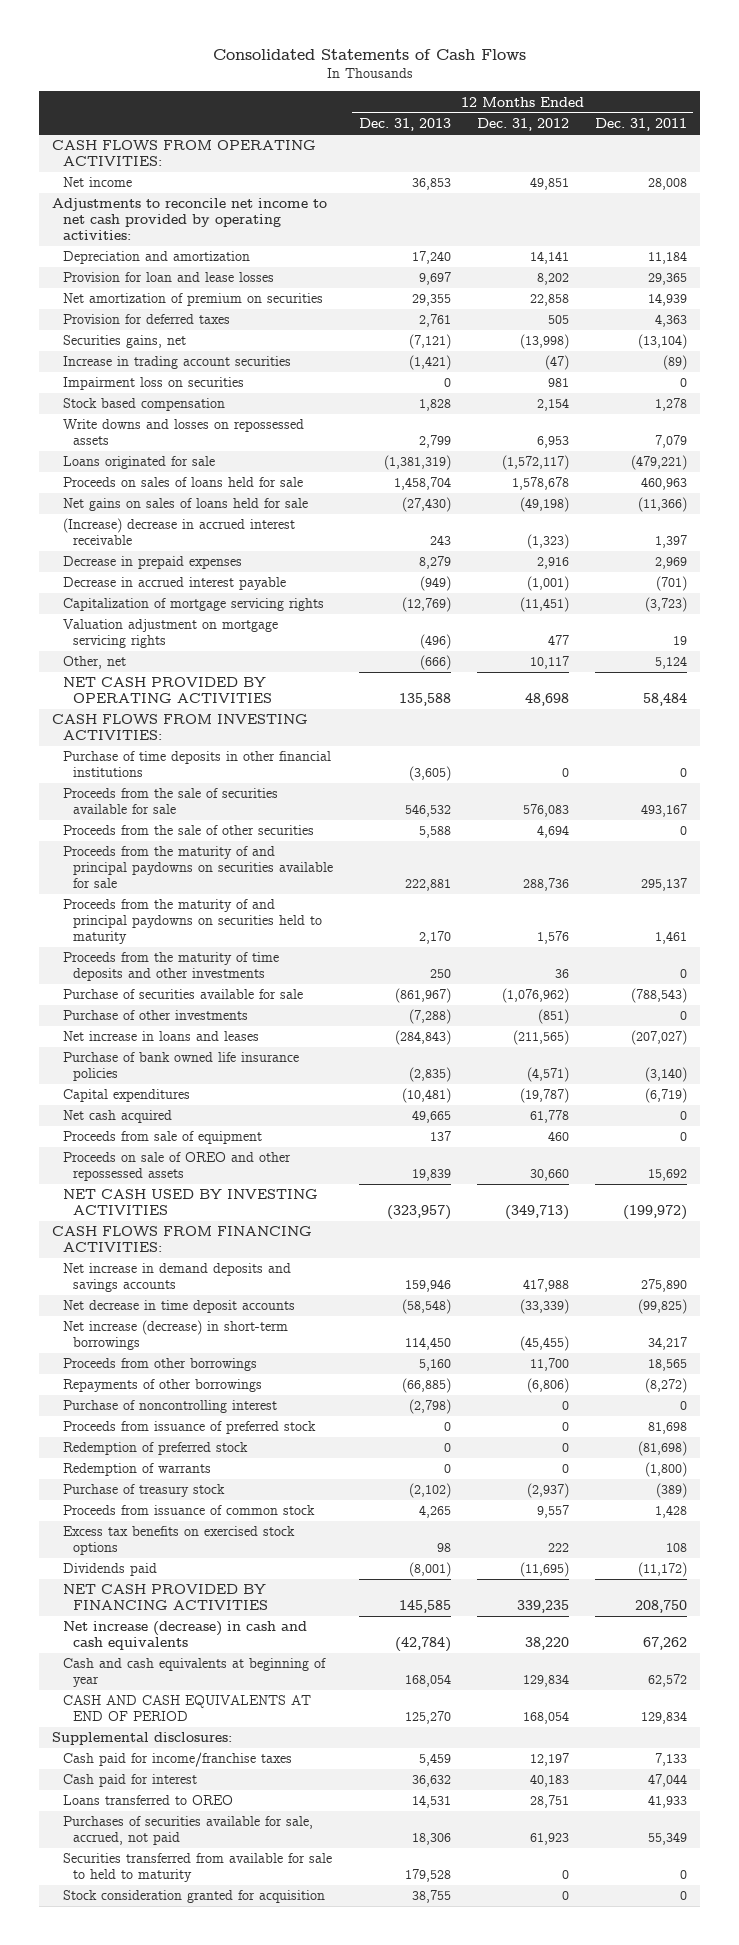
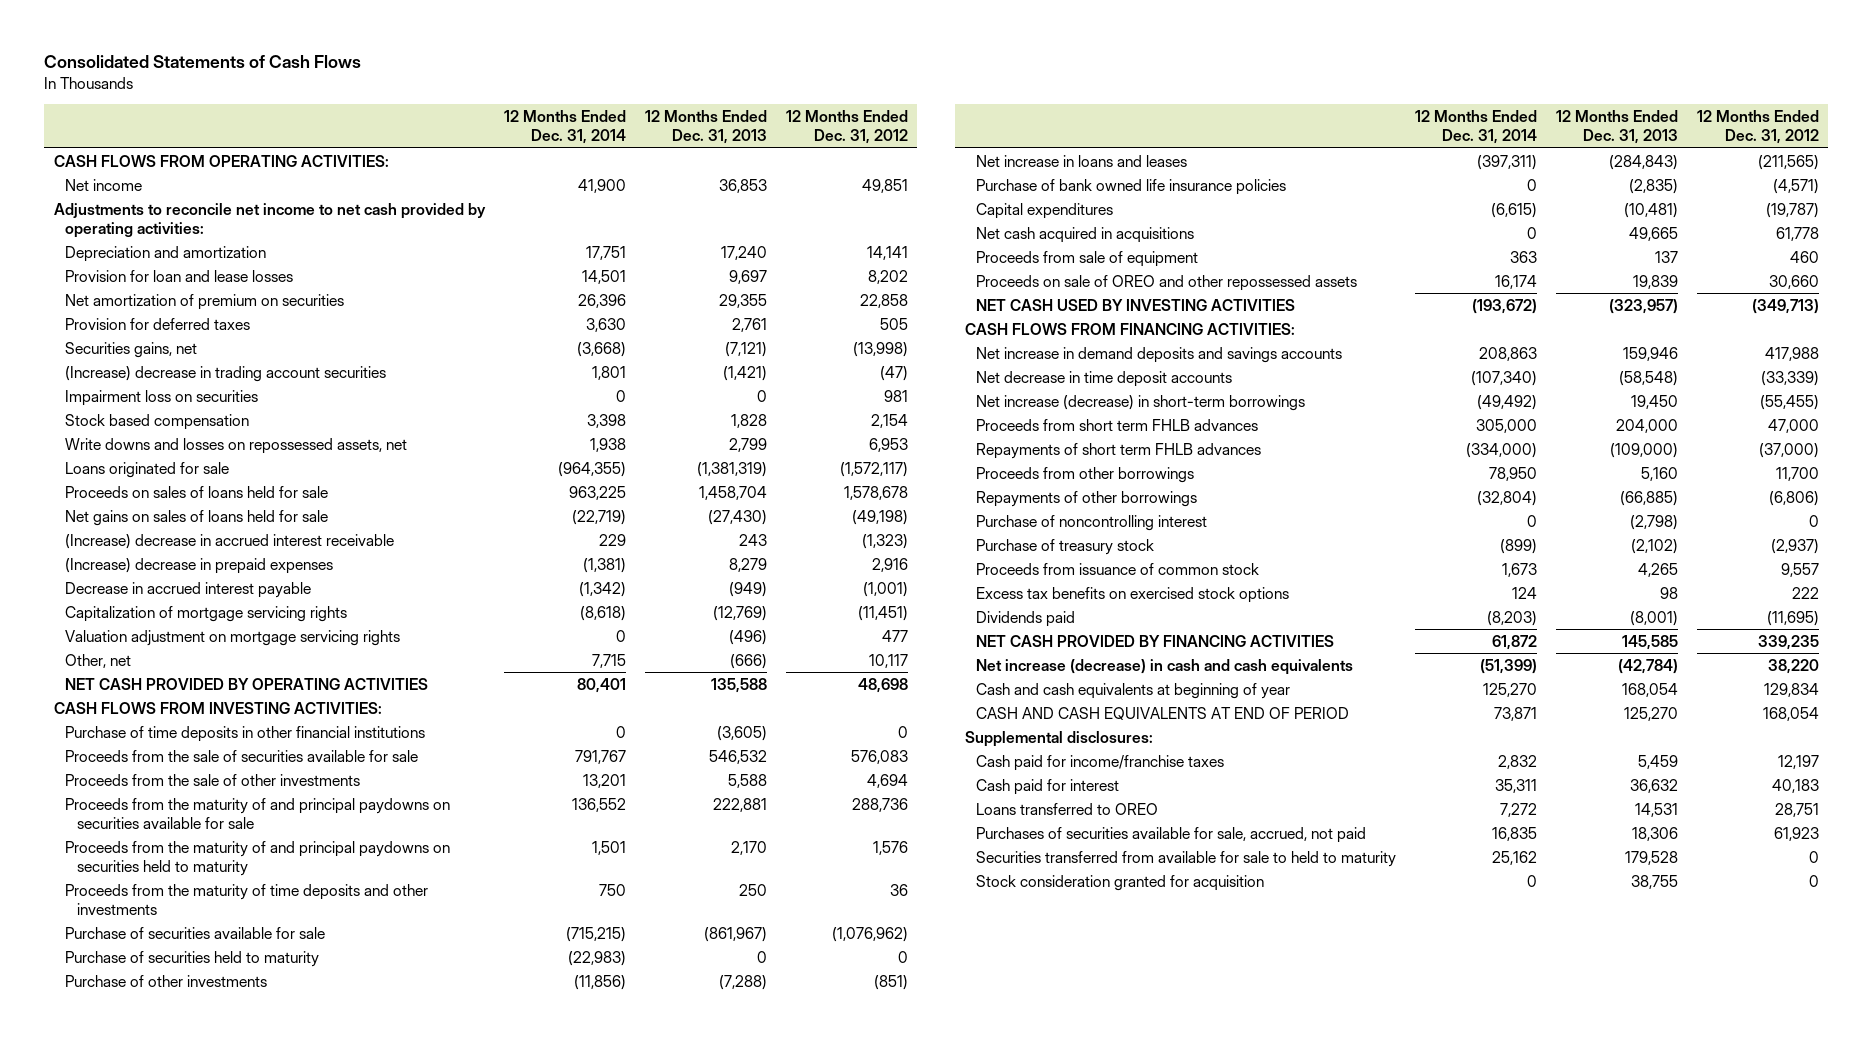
[594,117,687,131] Dec. 31, 2011 -> none
none -> [503,110,626,145] 12 Months Ended Dec. 31, 2014
[62,356,291,370] Increase in trading account securities -> [65,365,387,382] (Increase) decrease in trading account securities
[62,419,304,446] Write downs and losses on repossessed assets -> [65,437,408,454] Write downs and losses on repossessed assets, net
[62,556,242,570] Decrease in prepaid expenses -> [65,557,334,574] (Increase) decrease in prepaid expenses
[62,825,314,836] Proceeds from the sale of other securities -> [65,773,361,786] Proceeds from the sale of other investments
none -> [65,950,320,967] Purchase of securities held to maturity
[62,1110,172,1124] Net cash acquired -> [976,226,1195,243] Net cash acquired in acquisitions
[404,1337,451,1351] 114,450 -> [1630,394,1678,409] 19,450
[519,1336,569,1352] (45,455) -> [1759,394,1819,410] (55,455)
none -> [976,418,1259,431] Proceeds from short term FHLB advances
none -> [976,442,1262,459] Repayments of short term FHLB advances
[62,1421,316,1435] Proceeds from issuance of preferred stock -> none
[62,1442,248,1456] Redemption of preferred stock -> none
[62,1463,211,1477] Redemption of warrants -> none

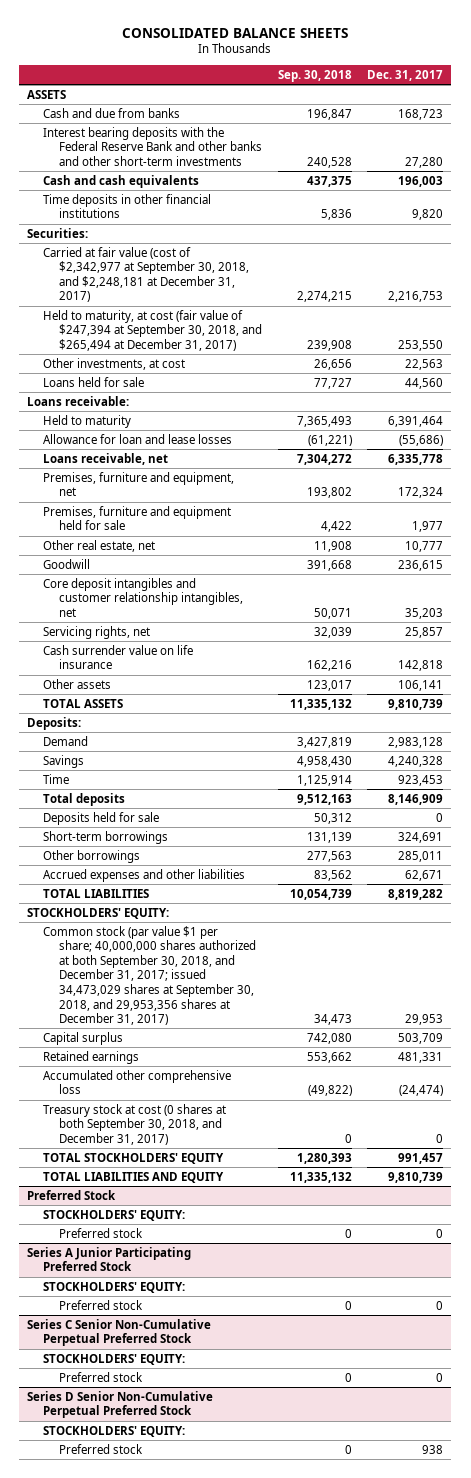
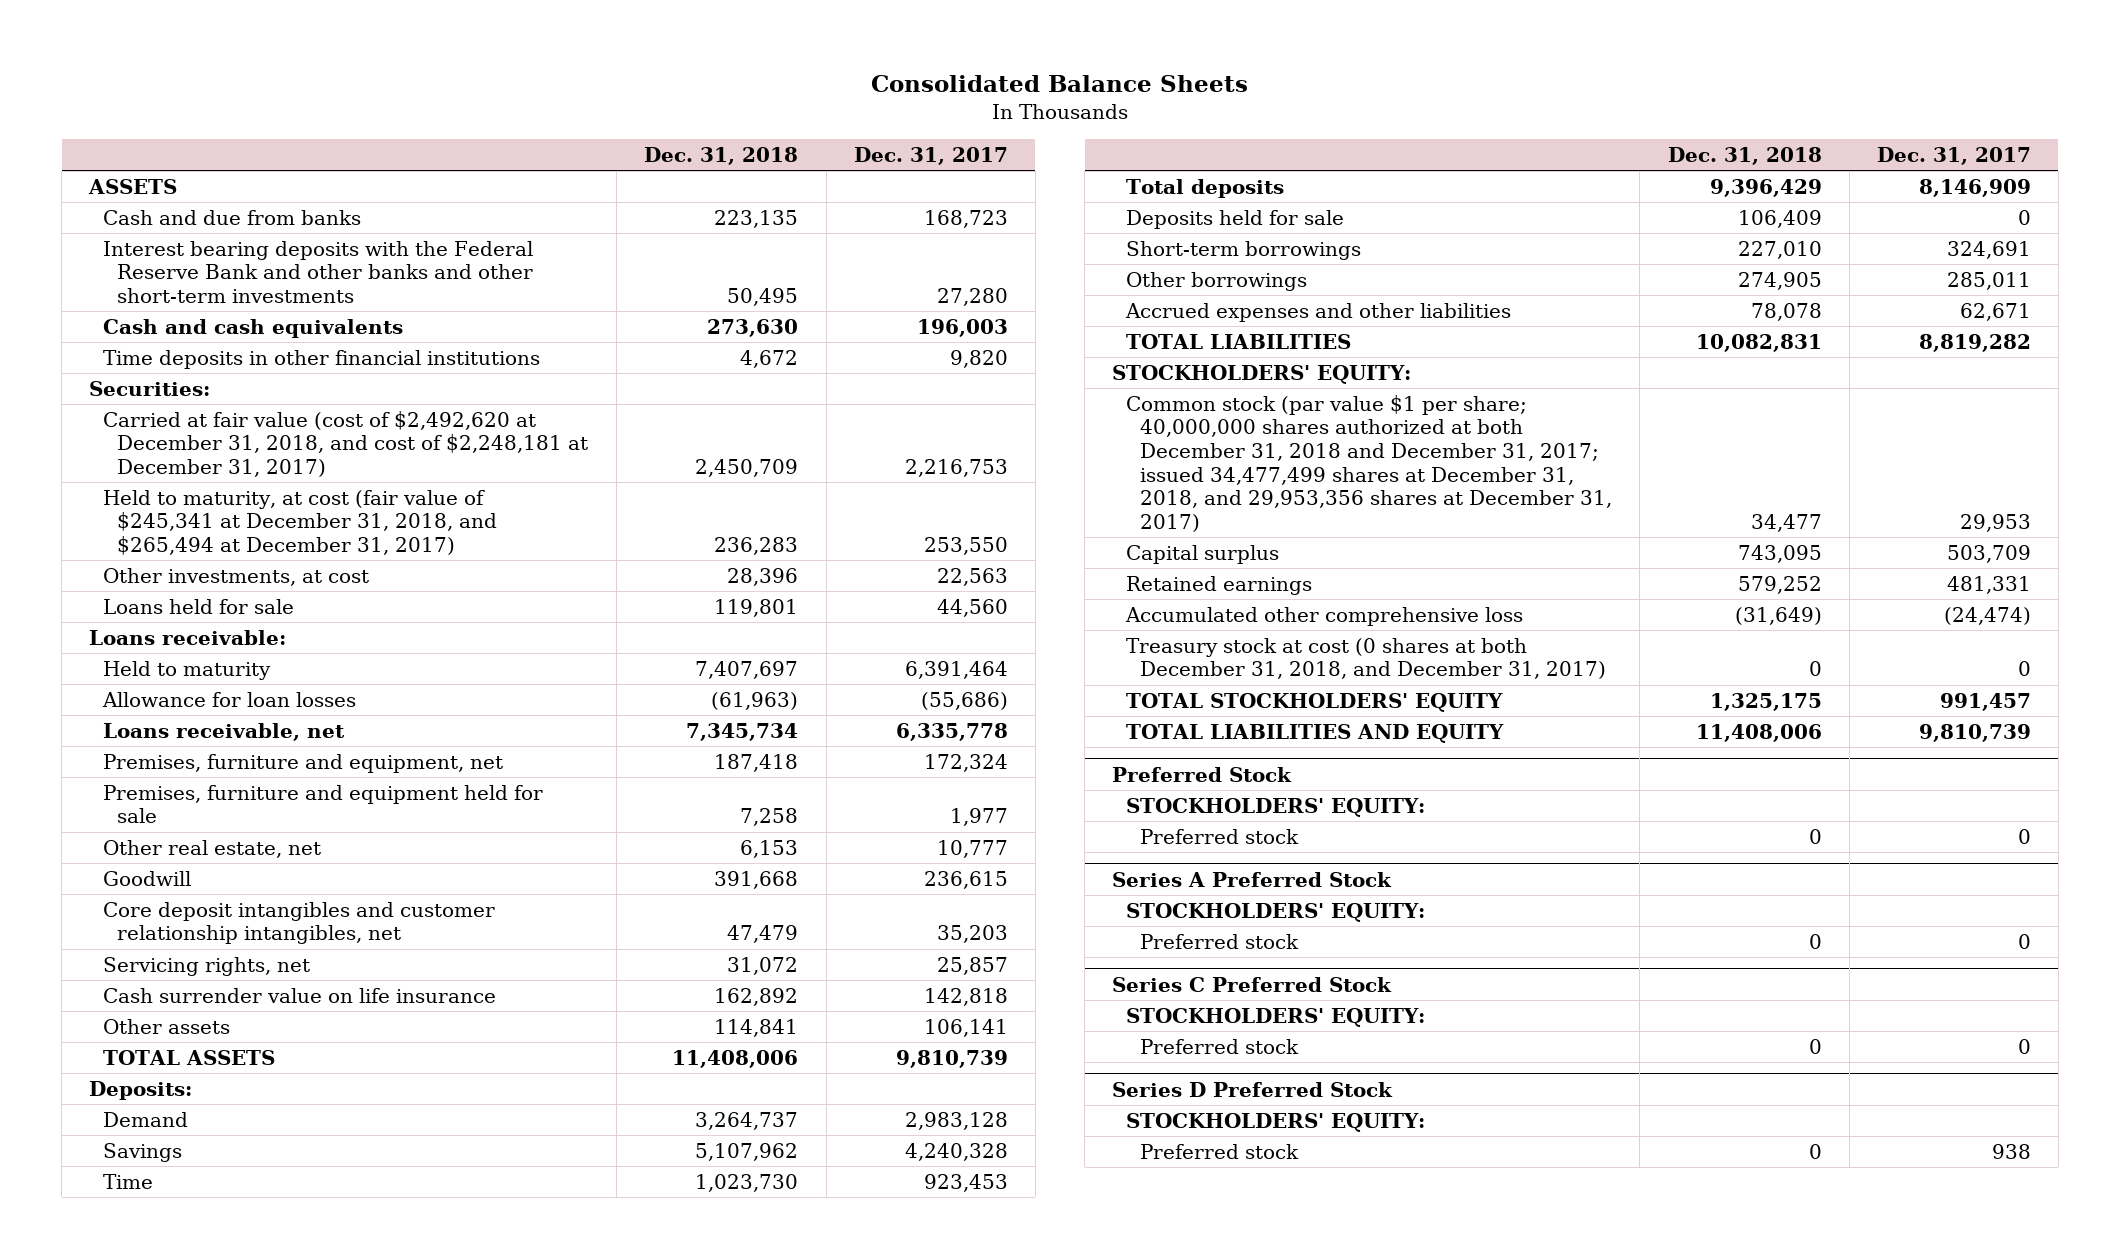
[122,27,349,38] CONSOLIDATED BALANCE SHEETS -> [871,75,1249,93] Consolidated Balance Sheets
[277,69,352,82] Sep. 30, 2018 -> none
none -> [644,147,799,166] Dec. 31, 2018
[43,246,250,303] Carried at fair value (cost of $2,342,977 at September 30, 2018, and $2,248,181 at December 31, 2017) -> [103,410,589,477] Carried at fair value (cost of $2,492,620 at December 31, 2018, and cost of $2,248,181 at December 31, 2017)
[43,309,263,351] Held to maturity, at cost (fair value of $247,394 at September 30, 2018, and $265,494 at December 31, 2017) -> [103,489,498,555] Held to maturity, at cost (fair value of $245,341 at December 31, 2018, and $265,494 at December 31, 2017)
[43,433,233,444] Allowance for loan and lease losses -> [102,691,357,707] Allowance for loan losses
[43,925,257,1026] Common stock (par value $1 per share; 40,000,000 shares authorized at both September 30, 2018, and December 31, 2017; issued 34,473,029 shares at September 30, 2018, and 29,953,356 shares at December 31, 2017) -> [1126,394,1613,532] Common stock (par value $1 per share; 40,000,000 shares authorized at both December 31, 2018 and December 31, 2017; issued 34,477,499 shares at December 31, 2018, and 29,953,356 shares at December 31, 2017)
[43,1103,227,1145] Treasury stock at cost (0 shares at both September 30, 2018, and December 31, 2017) -> [1126,637,1607,680] Treasury stock at cost (0 shares at both December 31, 2018, and December 31, 2017)
[27,1246,192,1272] Series A Junior Participating Preferred Stock -> [1112,871,1393,887] Series A Preferred Stock
[27,1318,212,1347] Series C Senior Non-Cumulative Perpetual Preferred Stock -> [1112,976,1393,992] Series C Preferred Stock
[27,1390,214,1419] Series D Senior Non-Cumulative Perpetual Preferred Stock -> [1112,1081,1394,1097] Series D Preferred Stock

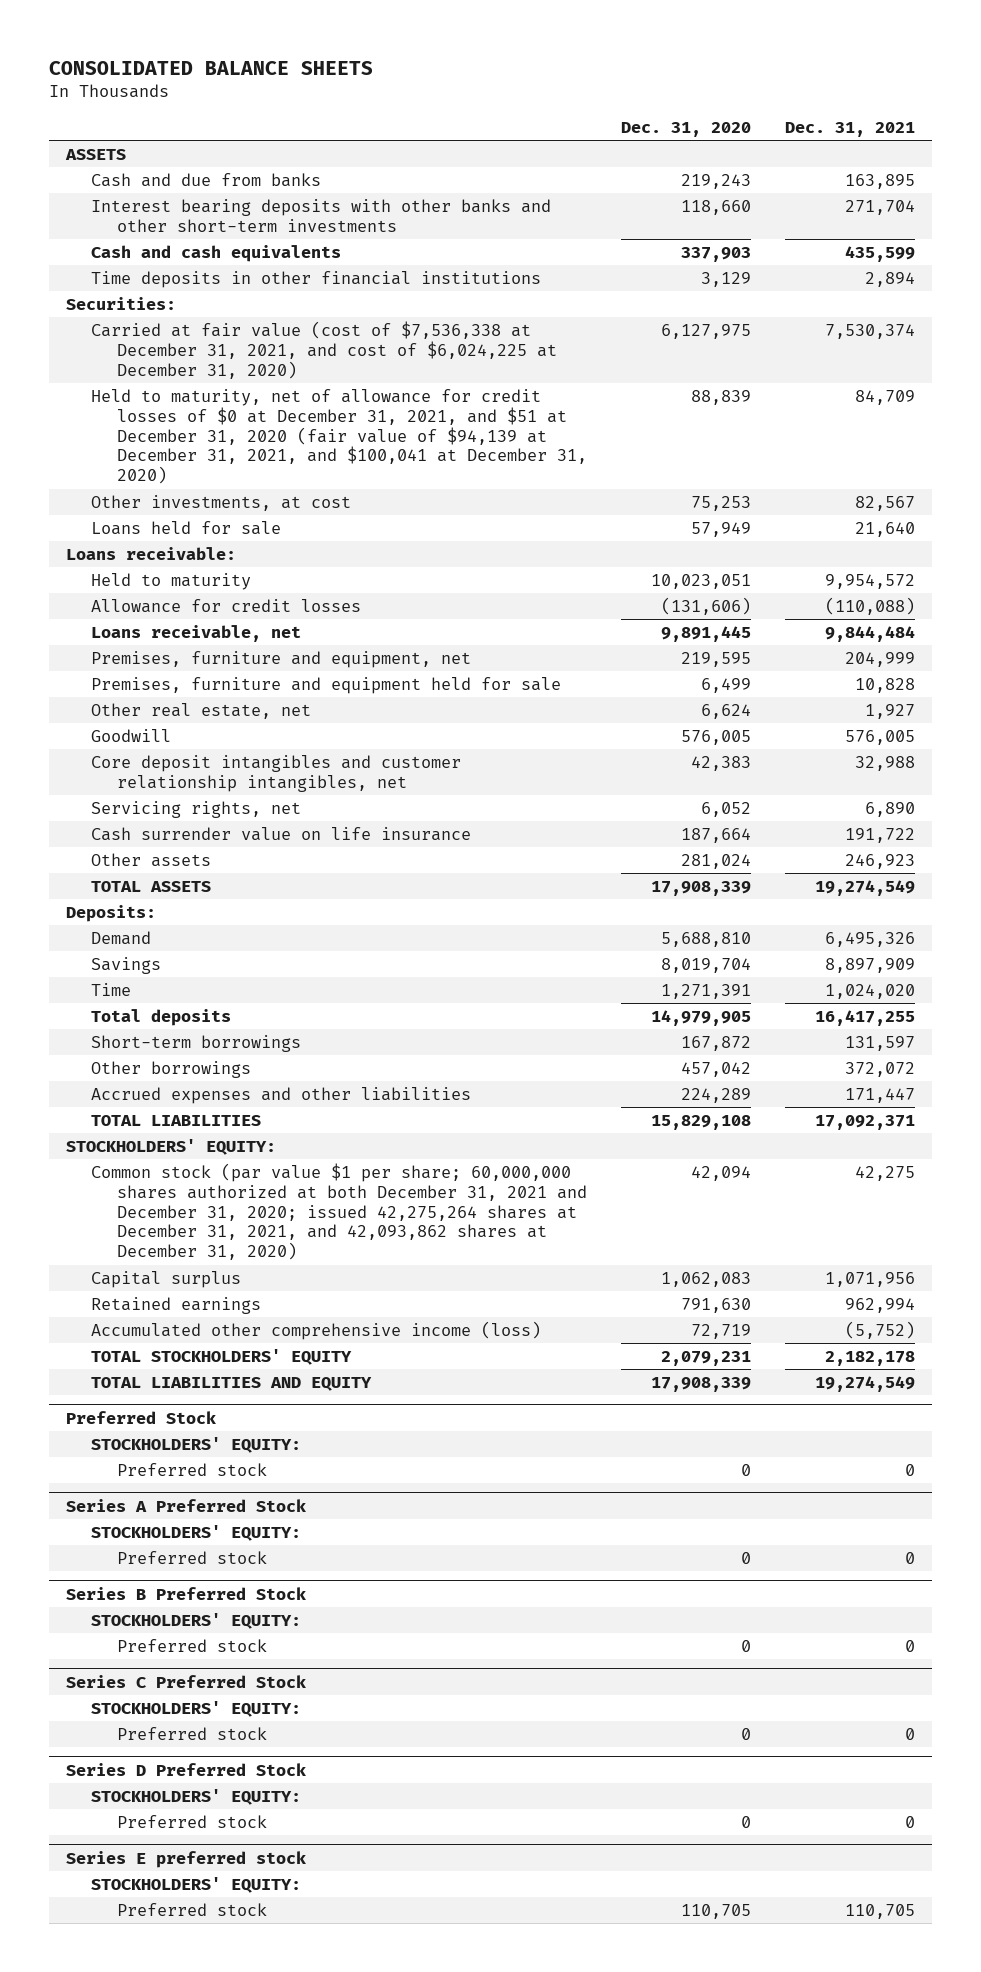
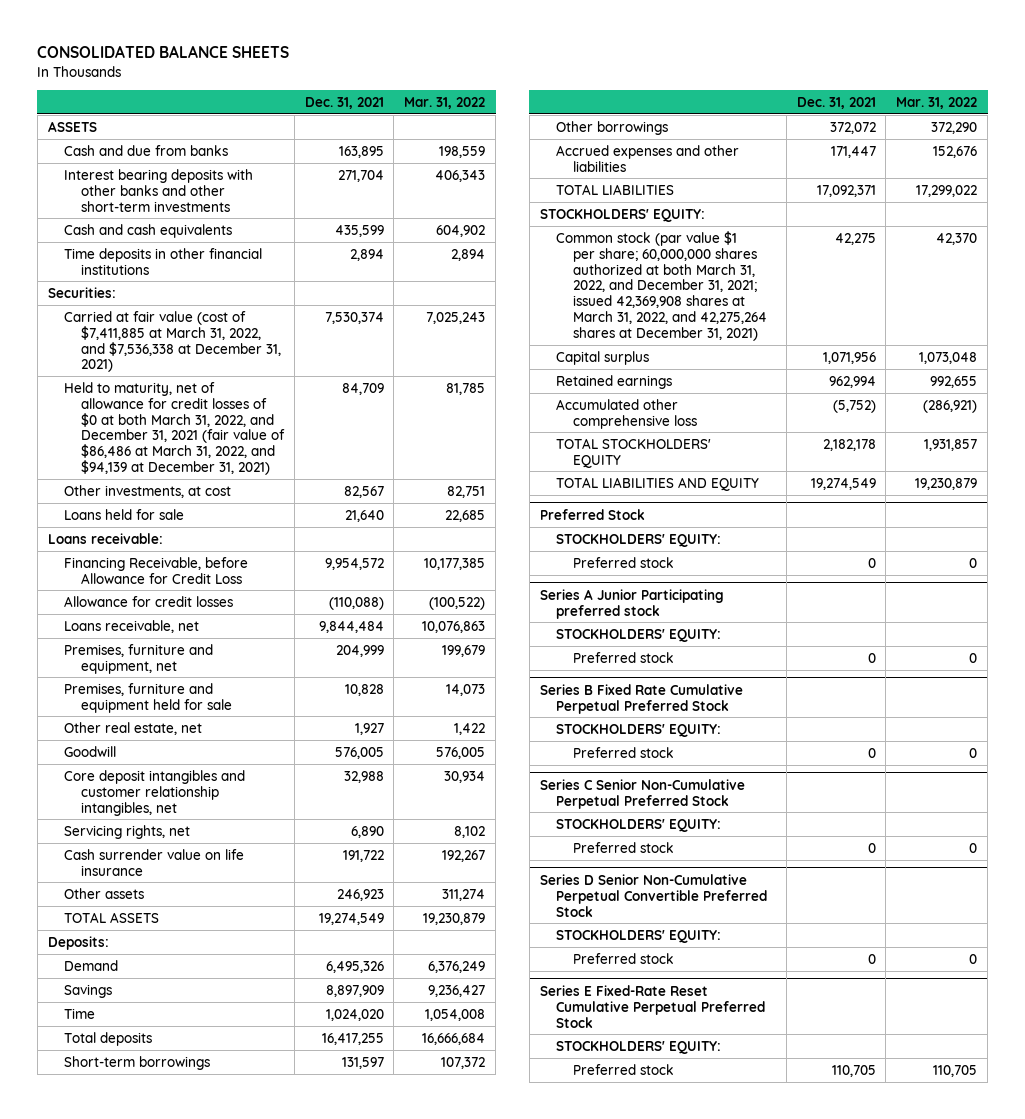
[620,121,751,137] Dec. 31, 2020 -> none
none -> [404,96,486,109] Mar. 31, 2022
[91,321,557,379] Carried at fair value (cost of $7,536,338 at December 31, 2021, and cost of $6,024,225 at December 31, 2020) -> [64,310,281,373] Carried at fair value (cost of $7,411,885 at March 31, 2022, and $7,536,338 at December 31, 2021)
[91,389,587,485] Held to maturity, net of allowance for credit losses of $0 at December 31, 2021, and $51 at December 31, 2020 (fair value of $94,139 at December 31, 2021, and $100,041 at December 31, 2020) -> [64,381,285,476] Held to maturity, net of allowance for credit losses of $0 at both March 31, 2022, and December 31, 2021 (fair value of $86,486 at March 31, 2022, and $94,139 at December 31, 2021)
[91,573,252,591] Held to maturity -> [64,556,249,584] Financing Receivable, before Allowance for Credit Loss
[91,1163,587,1261] Common stock (par value $1 per share; 60,000,000 shares authorized at both December 31, 2021 and December 31, 2020; issued 42,275,264 shares at December 31, 2021, and 42,093,862 shares at December 31, 2020) -> [556,230,767,342] Common stock (par value $1 per share; 60,000,000 shares authorized at both March 31, 2022, and December 31, 2021; issued 42,369,908 shares at March 31, 2022, and 42,275,264 shares at December 31, 2021)
[91,1321,542,1341] Accumulated other comprehensive income (loss) -> [556,398,697,429] Accumulated other comprehensive loss
[65,1498,306,1512] Series A Preferred Stock -> [539,588,724,619] Series A Junior Participating preferred stock
[65,1586,306,1600] Series B Preferred Stock -> [539,683,743,714] Series B Fixed Rate Cumulative Perpetual Preferred Stock
[65,1674,306,1688] Series C Preferred Stock -> [539,778,745,809] Series C Senior Non-Cumulative Perpetual Preferred Stock
[65,1762,306,1776] Series D Preferred Stock -> [539,873,768,917] Series D Senior Non-Cumulative Perpetual Convertible Preferred Stock
[65,1850,306,1868] Series E preferred stock -> [539,984,766,1028] Series E Fixed-Rate Reset Cumulative Perpetual Preferred Stock

